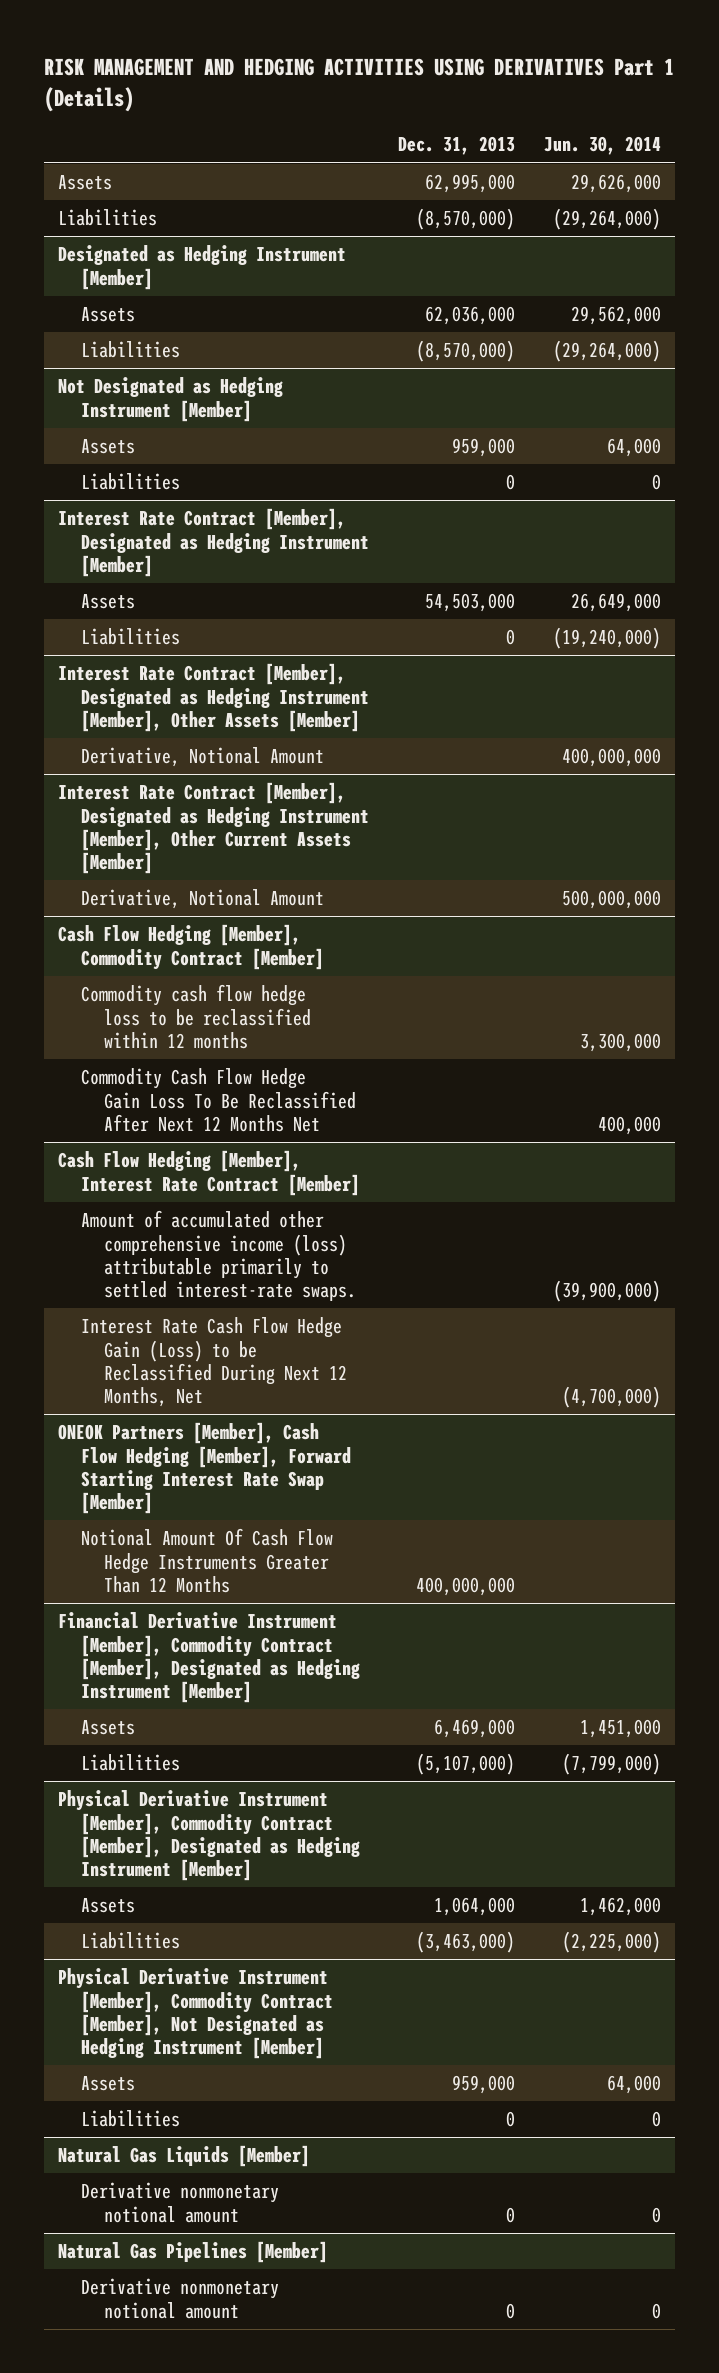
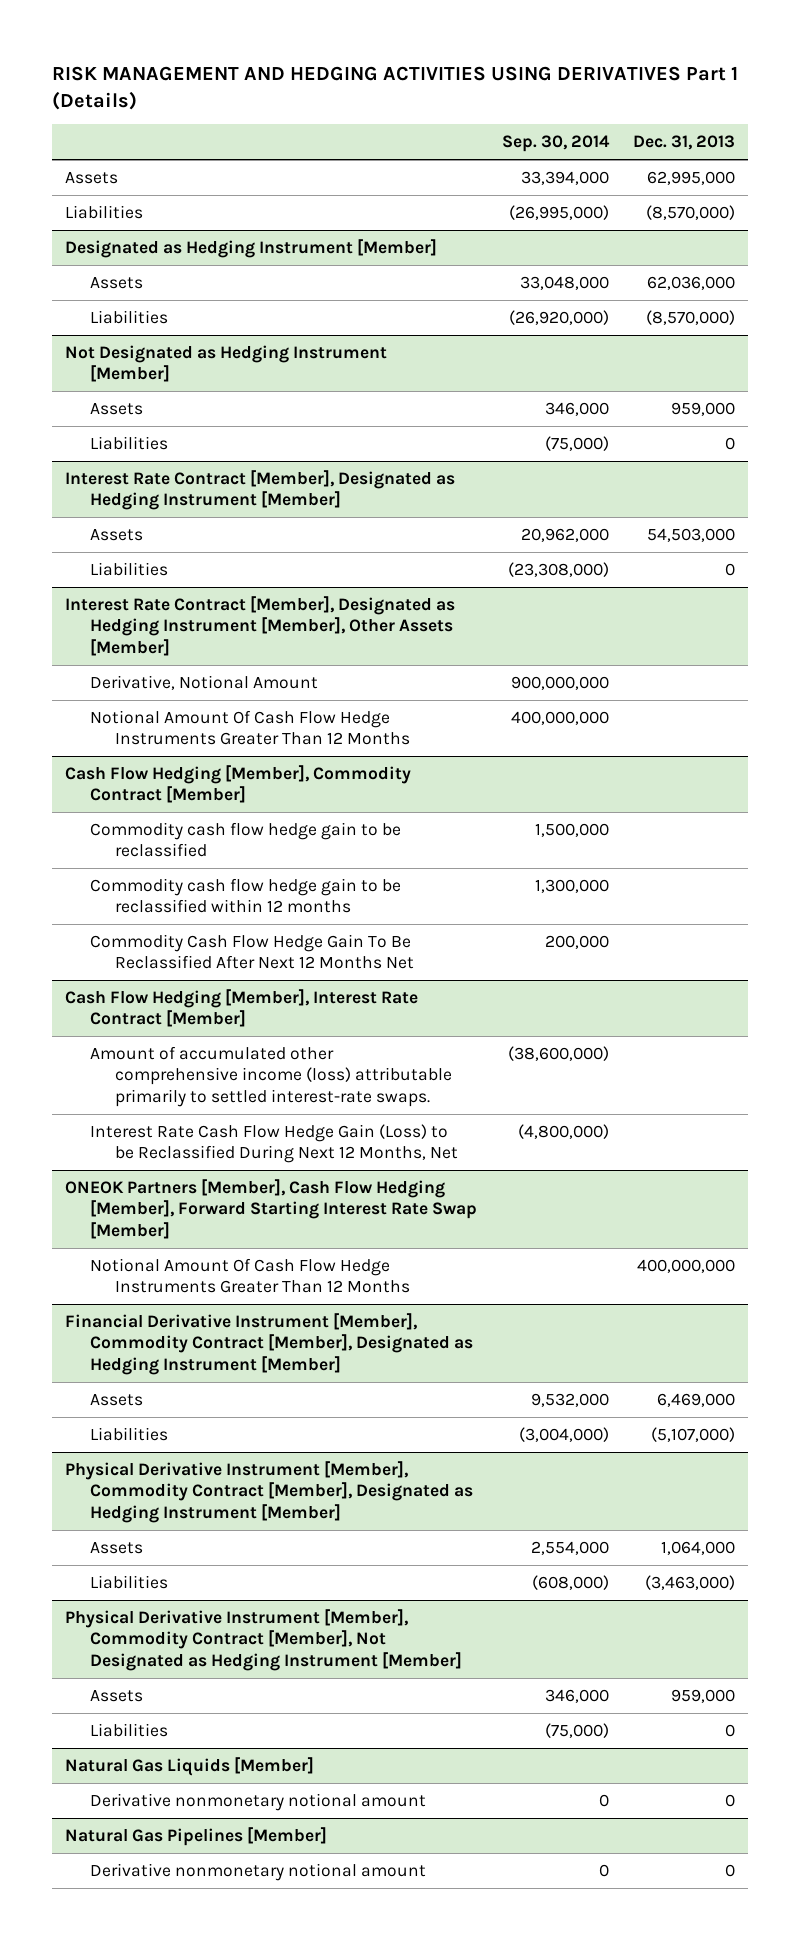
[543,136,661,156] Jun. 30, 2014 -> none
none -> [501,135,610,153] Sep. 30, 2014
[58,782,370,875] Interest Rate Contract [Member], Designated as Hedging Instrument [Member], Other Current Assets [Member] -> none
[81,889,325,910] Derivative, Notional Amount -> none
none -> [89,709,411,746] Notional Amount Of Cash Flow Hedge Instruments Greater Than 12 Months
none -> [89,821,401,858] Commodity cash flow hedge gain to be reclassified
[81,984,312,1049] Commodity cash flow hedge loss to be reclassified within 12 months -> [89,877,401,914] Commodity cash flow hedge gain to be reclassified within 12 months
[81,1068,357,1132] Commodity Cash Flow Hedge Gain Loss To Be Reclassified After Next 12 Months Net -> [89,933,415,970] Commodity Cash Flow Hedge Gain To Be Reclassified After Next 12 Months Net

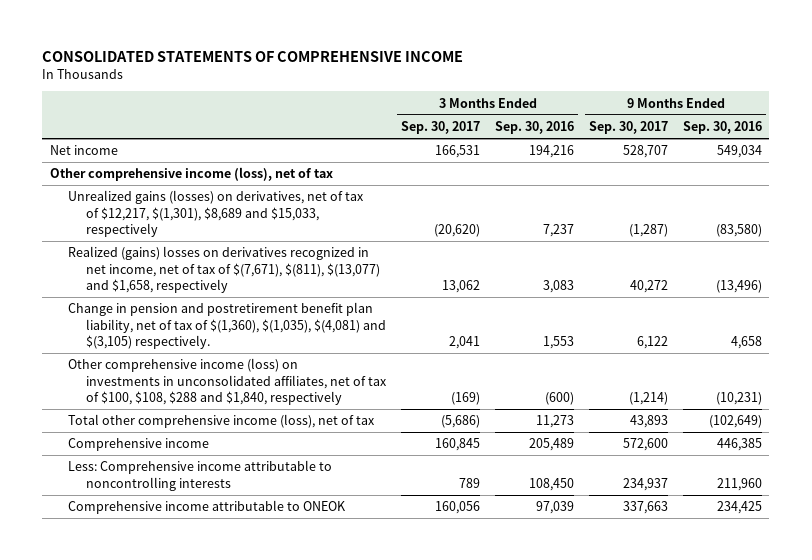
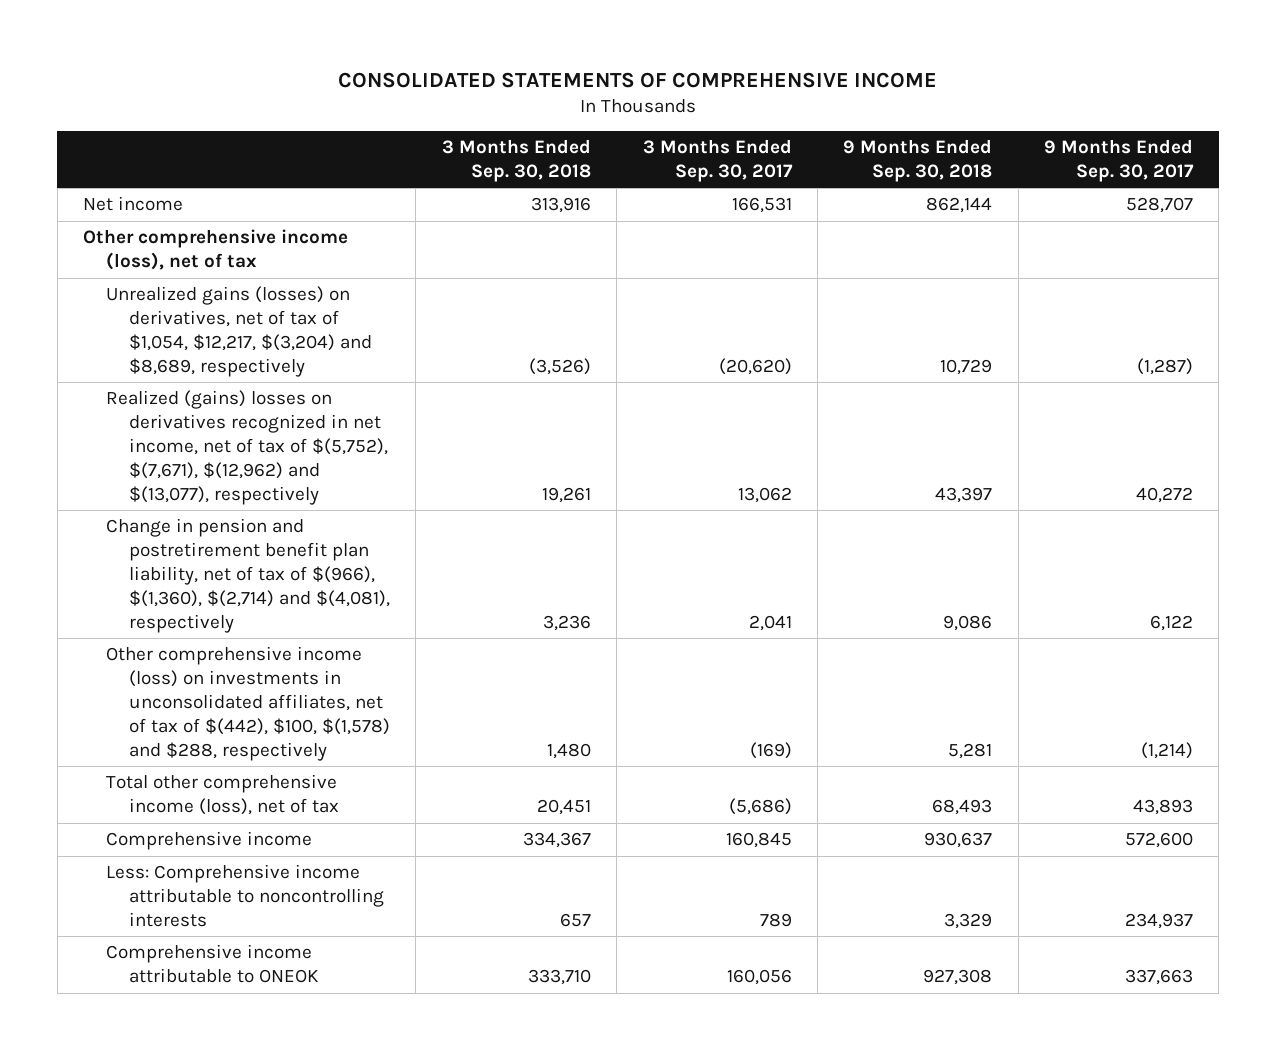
[495,121,575,135] Sep. 30, 2016 -> none
[683,121,763,135] Sep. 30, 2016 -> none
none -> [441,139,591,182] 3 Months Ended Sep. 30, 2018
none -> [843,139,993,182] 9 Months Ended Sep. 30, 2018
[67,190,364,237] Unrealized gains (losses) on derivatives, net of tax of $12,217, $(1,301), $8,689 and $15,033, respectively -> [106,286,372,377] Unrealized gains (losses) on derivatives, net of tax of $1,054, $12,217, $(3,204) and $8,689, respectively
[67,246,381,293] Realized (gains) losses on derivatives recognized in net income, net of tax of $(7,671), $(811), $(13,077) and $1,658, respectively -> [106,390,388,505] Realized (gains) losses on derivatives recognized in net income, net of tax of $(5,752), $(7,671), $(12,962) and $(13,077), respectively
[67,302,387,349] Change in pension and postretirement benefit plan liability, net of tax of $(1,360), $(1,035), $(4,081) and $(3,105) respectively. -> [106,518,390,633] Change in pension and postretirement benefit plan liability, net of tax of $(966), $(1,360), $(2,714) and $(4,081), respectively
[67,358,388,405] Other comprehensive income (loss) on investments in unconsolidated affiliates, net of tax of $100, $108, $288 and $1,840, respectively -> [106,646,390,761] Other comprehensive income (loss) on investments in unconsolidated affiliates, net of tax of $(442), $100, $(1,578) and $288, respectively

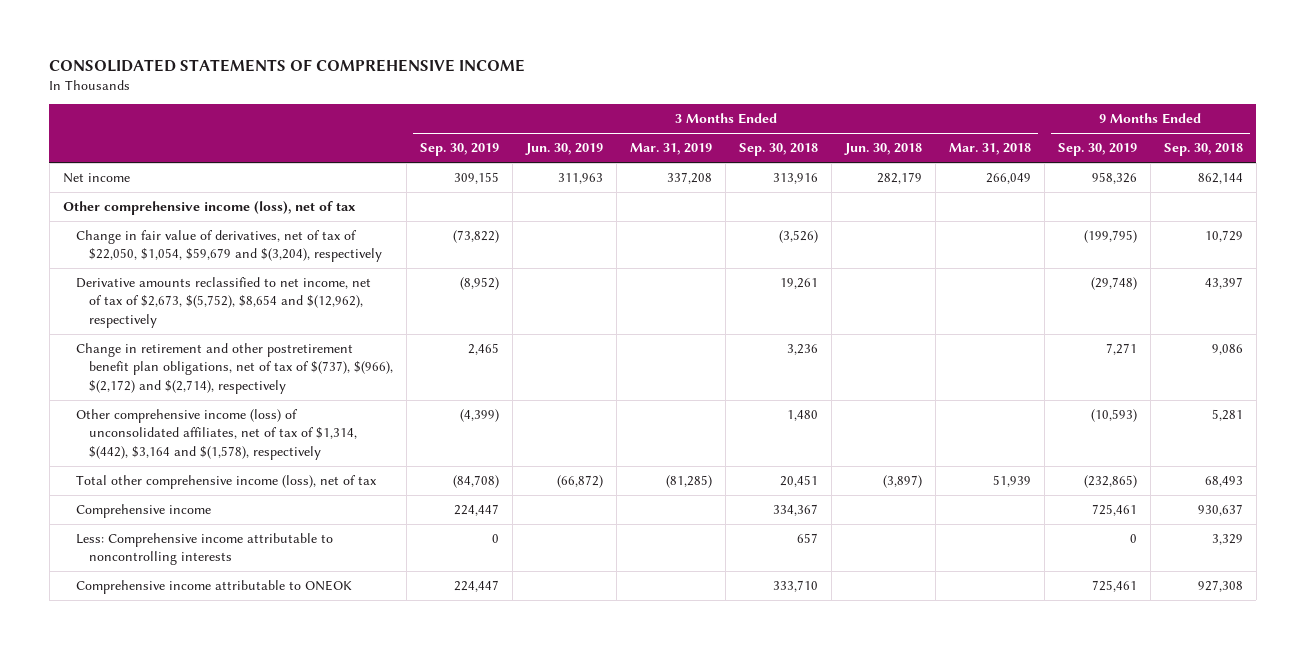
[642,139,793,182] 3 Months Ended Sep. 30, 2017 -> none
[1044,139,1195,182] 9 Months Ended Sep. 30, 2017 -> none
none -> [420,143,500,157] Sep. 30, 2019
none -> [525,143,604,156] Jun. 30, 2019
none -> [630,143,713,156] Mar. 31, 2019
none -> [843,143,922,156] Jun. 30, 2018
none -> [948,143,1031,156] Mar. 31, 2018
none -> [1057,143,1137,157] Sep. 30, 2019
[106,286,372,377] Unrealized gains (losses) on derivatives, net of tax of $1,054, $12,217, $(3,204) and $8,689, respectively -> [75,230,383,263] Change in fair value of derivatives, net of tax of $22,050, $1,054, $59,679 and $(3,204), respectively
[106,390,388,505] Realized (gains) losses on derivatives recognized in net income, net of tax of $(5,752), $(7,671), $(12,962) and $(13,077), respectively -> [75,277,371,328] Derivative amounts reclassified to net income, net of tax of $2,673, $(5,752), $8,654 and $(12,962), respectively
[106,518,390,633] Change in pension and postretirement benefit plan liability, net of tax of $(966), $(1,360), $(2,714) and $(4,081), respectively -> [75,343,394,394] Change in retirement and other postretirement benefit plan obligations, net of tax of $(737), $(966), $(2,172) and $(2,714), respectively
[106,646,390,761] Other comprehensive income (loss) on investments in unconsolidated affiliates, net of tax of $(442), $100, $(1,578) and $288, respectively -> [75,409,358,460] Other comprehensive income (loss) of unconsolidated affiliates, net of tax of $1,314, $(442), $3,164 and $(1,578), respectively

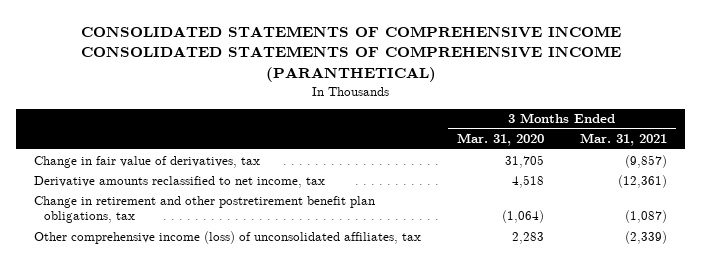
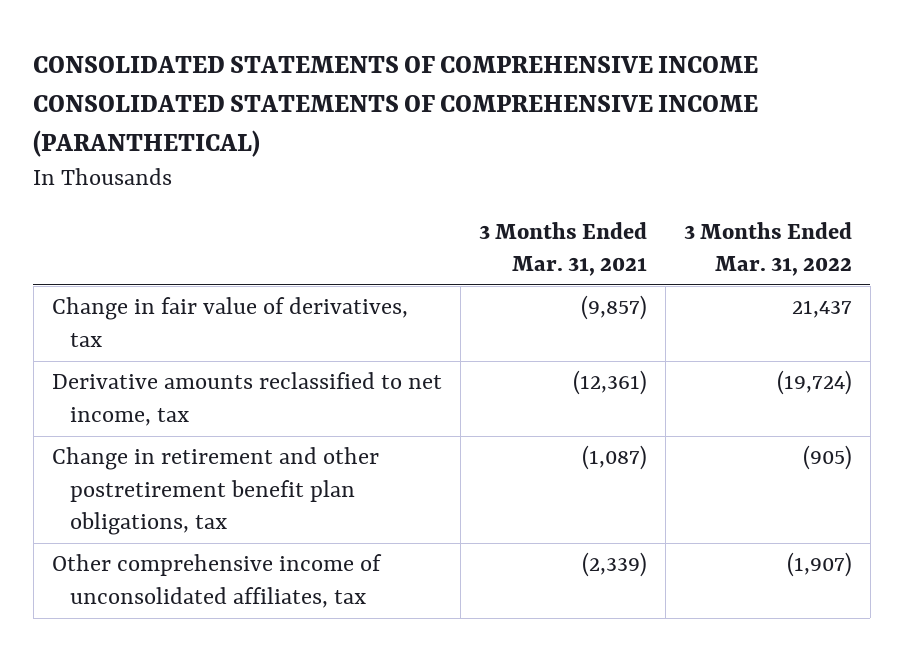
[457,133,545,147] Mar. 31, 2020 -> none
none -> [683,221,852,276] 3 Months Ended Mar. 31, 2022
[34,230,422,244] Other comprehensive income (loss) of unconsolidated affiliates, tax -> [51,554,382,608] Other comprehensive income of unconsolidated affiliates, tax

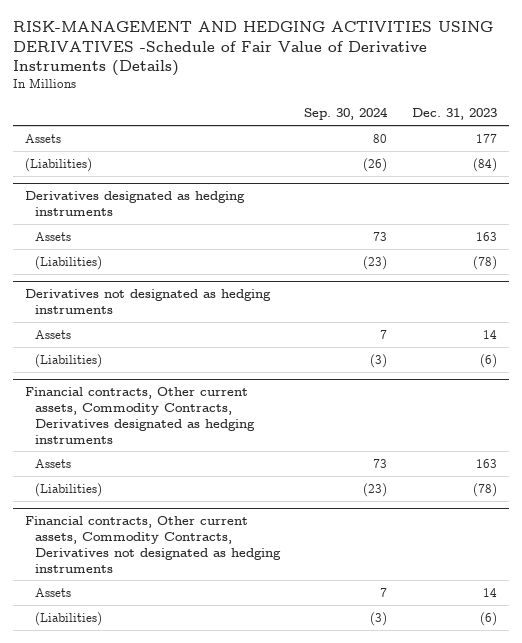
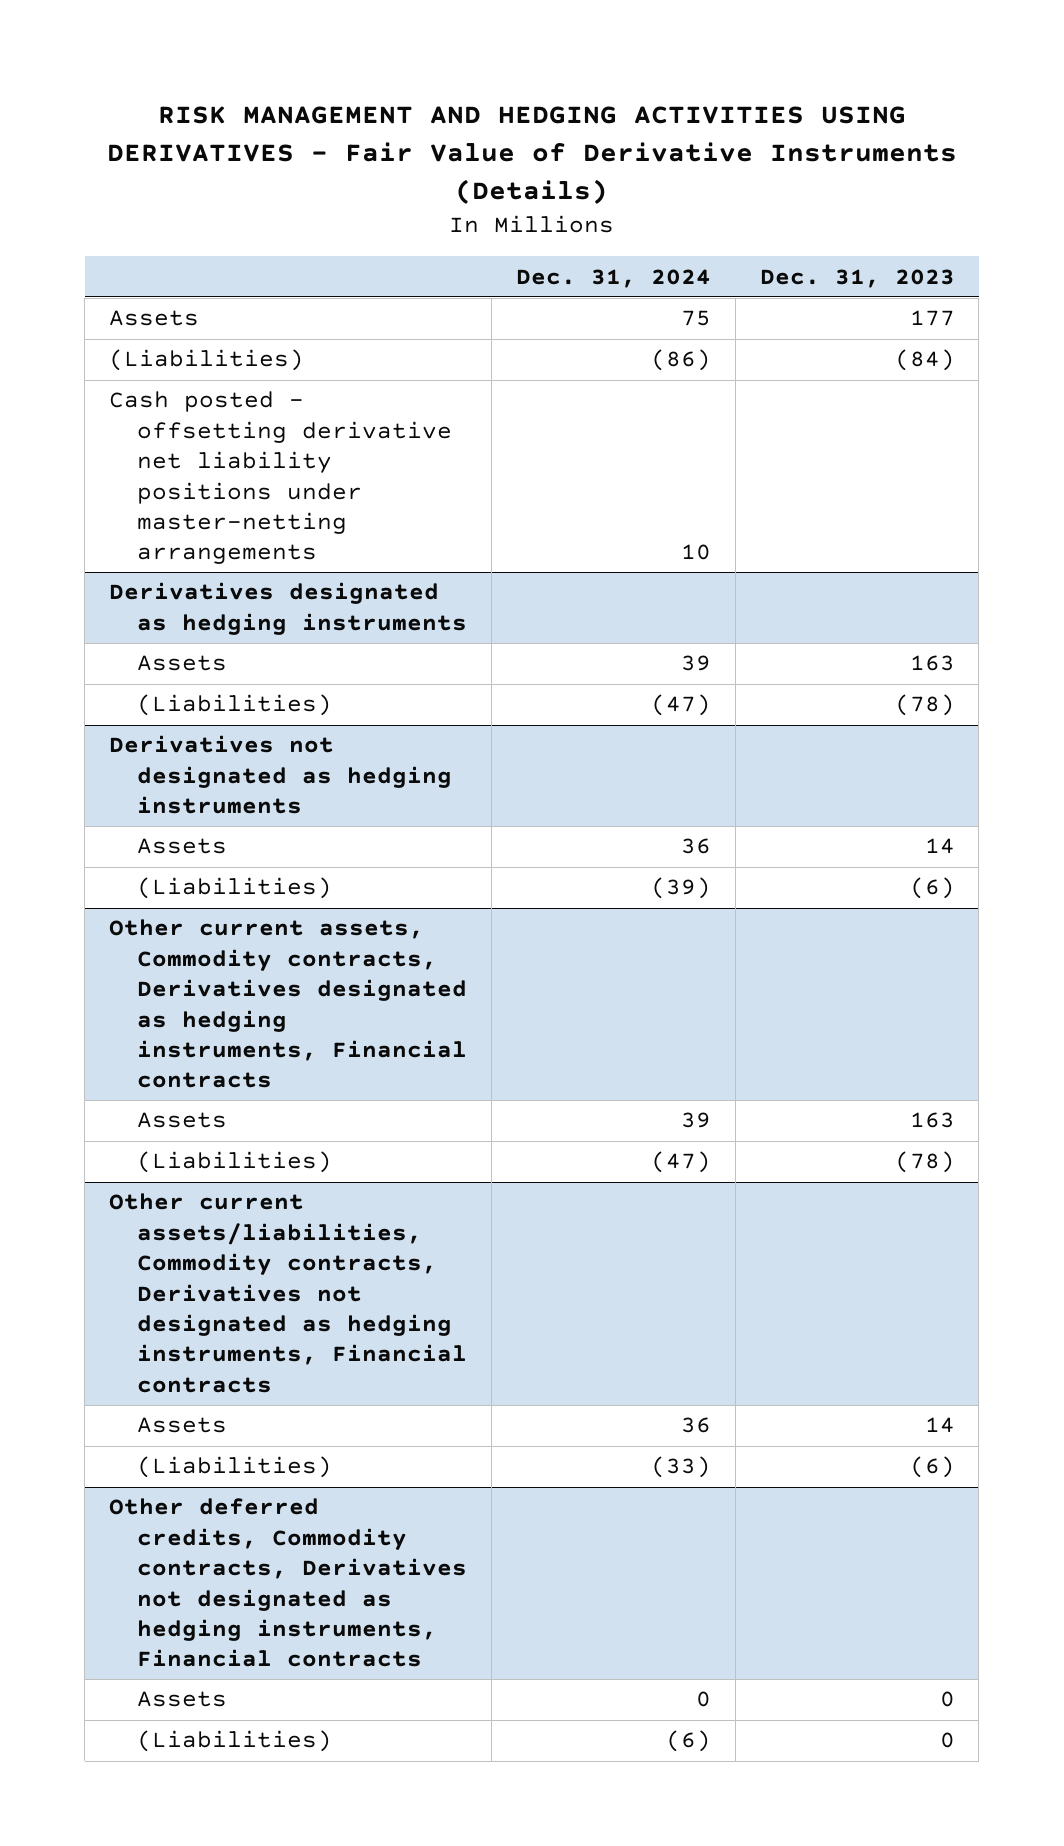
[12,21,493,77] RISK-MANAGEMENT AND HEDGING ACTIVITIES USING DERIVATIVES -Schedule of Fair Value of Derivative Instruments (Details) -> [106,105,957,204] RISK MANAGEMENT AND HEDGING ACTIVITIES USING DERIVATIVES - Fair Value of Derivative Instruments (Details)
[304,107,389,121] Sep. 30, 2024 -> none
none -> [516,268,712,288] Dec. 31, 2024
none -> [108,391,453,565] Cash posted - offsetting derivative net liability positions under master-netting arrangements
[24,387,255,444] Financial contracts, Other current assets, Commodity Contracts, Derivatives designated as hedging instruments -> [108,919,468,1089] Other current assets, Commodity contracts, Derivatives designated as hedging instruments, Financial contracts
[24,516,281,573] Financial contracts, Other current assets, Commodity Contracts, Derivatives not designated as hedging instruments -> [108,1193,468,1393] Other current assets/liabilities, Commodity contracts, Derivatives not designated as hedging instruments, Financial contracts
none -> [108,1498,468,1668] Other deferred credits, Commodity contracts, Derivatives not designated as hedging instruments, Financial contracts
none -> [137,1691,228,1708] Assets
none -> [137,1730,333,1753] (Liabilities)

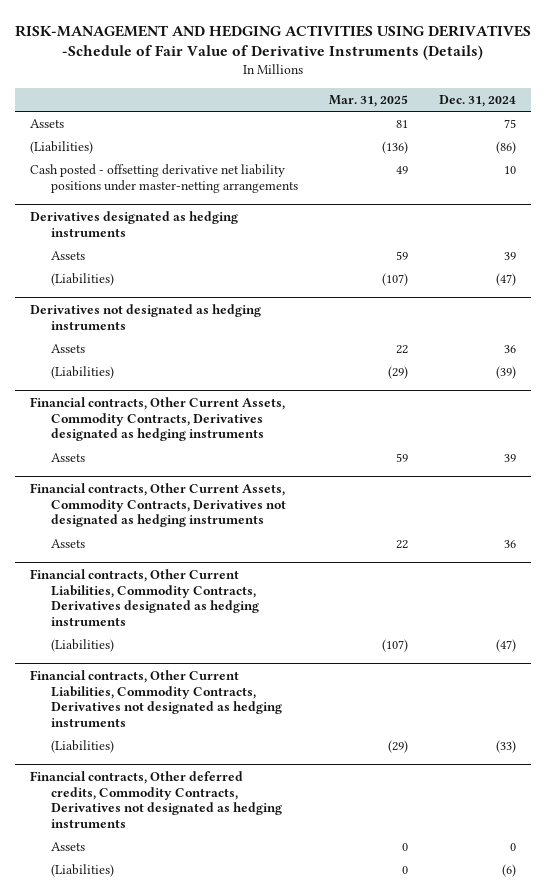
[106,105,957,204] RISK MANAGEMENT AND HEDGING ACTIVITIES USING DERIVATIVES - Fair Value of Derivative Instruments (Details) -> [14,24,531,61] RISK-MANAGEMENT AND HEDGING ACTIVITIES USING DERIVATIVES -Schedule of Fair Value of Derivative Instruments (Details)
[759,268,955,288] Dec. 31, 2023 -> none
none -> [328,94,408,107] Mar. 31, 2025
[108,919,468,1089] Other current assets, Commodity contracts, Derivatives designated as hedging instruments, Financial contracts -> [30,396,286,442] Financial contracts, Other Current Assets, Commodity Contracts, Derivatives designated as hedging instruments
[137,1151,333,1174] (Liabilities) -> none
[108,1193,468,1393] Other current assets/liabilities, Commodity contracts, Derivatives not designated as hedging instruments, Financial contracts -> [30,482,287,528] Financial contracts, Other Current Assets, Commodity Contracts, Derivatives not designated as hedging instruments
none -> [30,568,260,627] Financial contracts, Other Current Liabilities, Commodity Contracts, Derivatives designated as hedging instruments
none -> [51,639,115,653] (Liabilities)
none -> [30,669,283,728] Financial contracts, Other Current Liabilities, Commodity Contracts, Derivatives not designated as hedging instruments
[108,1498,468,1668] Other deferred credits, Commodity contracts, Derivatives not designated as hedging instruments, Financial contracts -> [30,770,283,829] Financial contracts, Other deferred credits, Commodity Contracts, Derivatives not designated as hedging instruments

